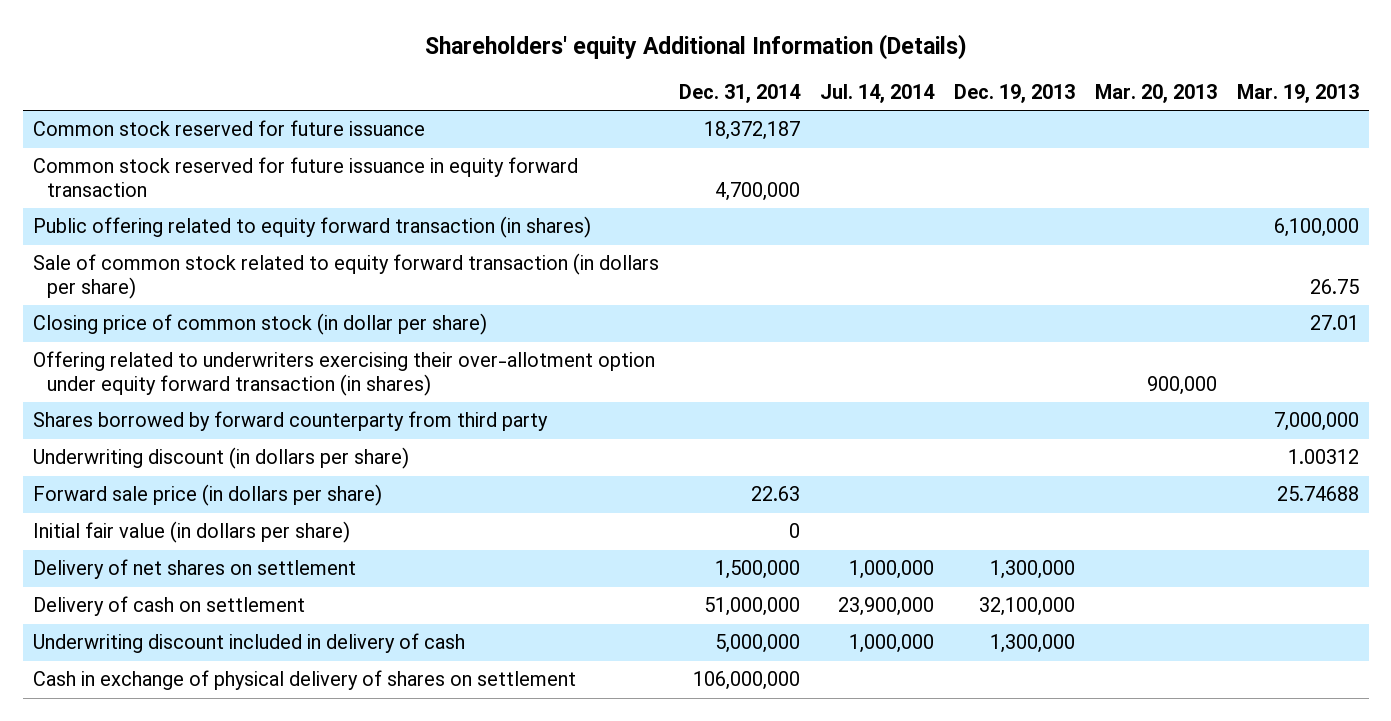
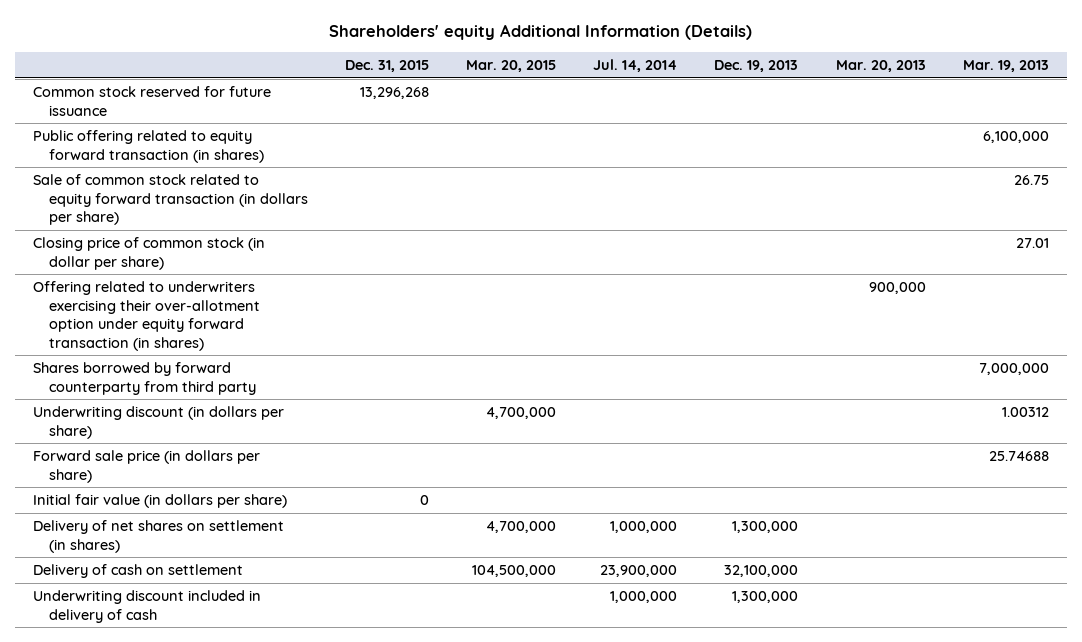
[678,83,801,103] Dec. 31, 2014 -> none
none -> [344,60,429,73] Dec. 31, 2015
none -> [465,60,556,73] Mar. 20, 2015
[32,157,578,198] Common stock reserved for future issuance in equity forward transaction -> none
[32,559,356,580] Delivery of net shares on settlement -> [33,520,285,553] Delivery of net shares on settlement (in shares)
[32,670,576,691] Cash in exchange of physical delivery of shares on settlement -> none

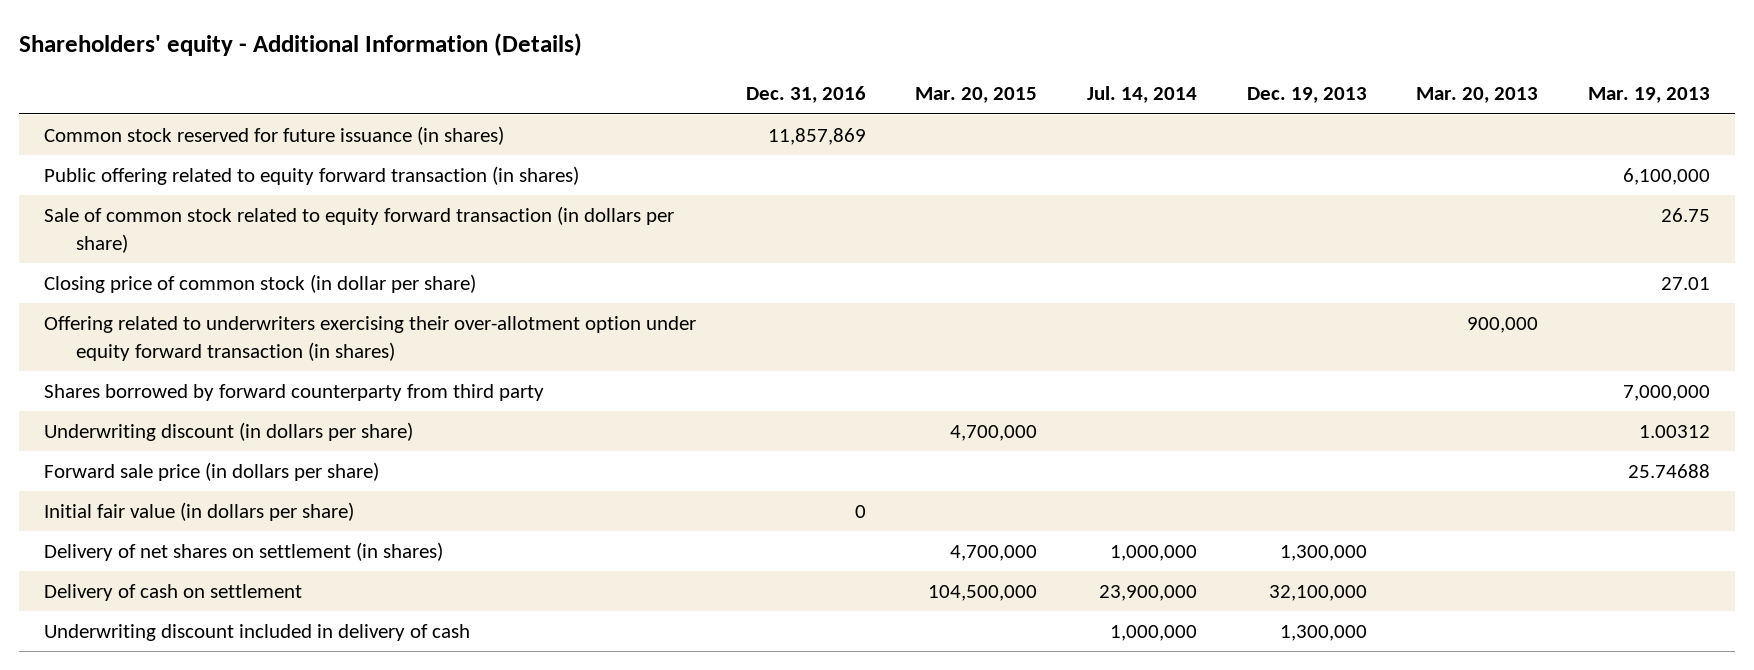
[329,24,753,41] Shareholders' equity Additional Information (Details) -> [19,33,583,57] Shareholders' equity - Additional Information (Details)
[344,60,429,73] Dec. 31, 2015 -> none
none -> [745,86,866,104] Dec. 31, 2016
[33,86,272,116] Common stock reserved for future issuance -> [44,125,505,145] Common stock reserved for future issuance (in shares)

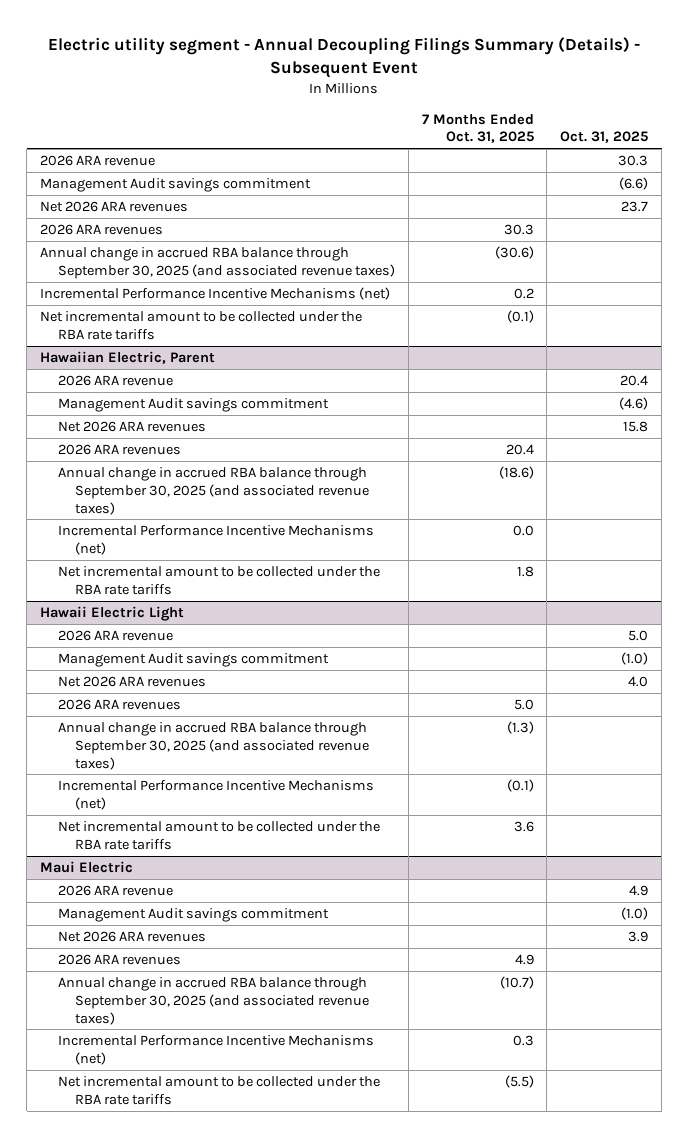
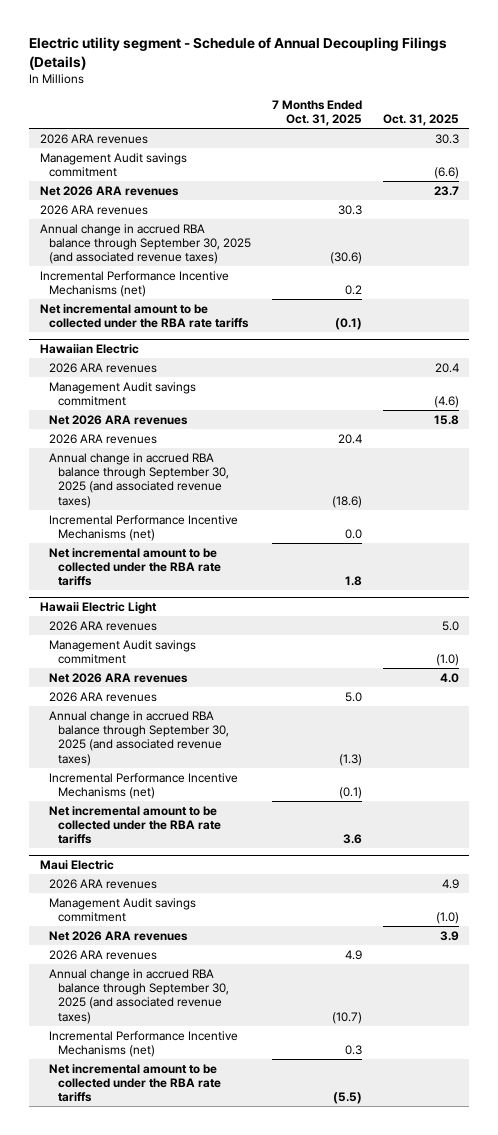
[48,36,641,78] Electric utility segment - Annual Decoupling Filings Summary (Details) - Subsequent Event -> [29,36,448,70] Electric utility segment - Schedule of Annual Decoupling Filings (Details)
[40,155,156,167] 2026 ARA revenue -> [39,133,148,144] 2026 ARA revenues
[40,351,216,365] Hawaiian Electric, Parent -> [39,343,139,354] Hawaiian Electric
[57,375,173,387] 2026 ARA revenue -> [48,362,157,373] 2026 ARA revenues
[57,630,173,642] 2026 ARA revenue -> [48,620,157,631] 2026 ARA revenues
[57,885,173,897] 2026 ARA revenue -> [48,878,157,889] 2026 ARA revenues

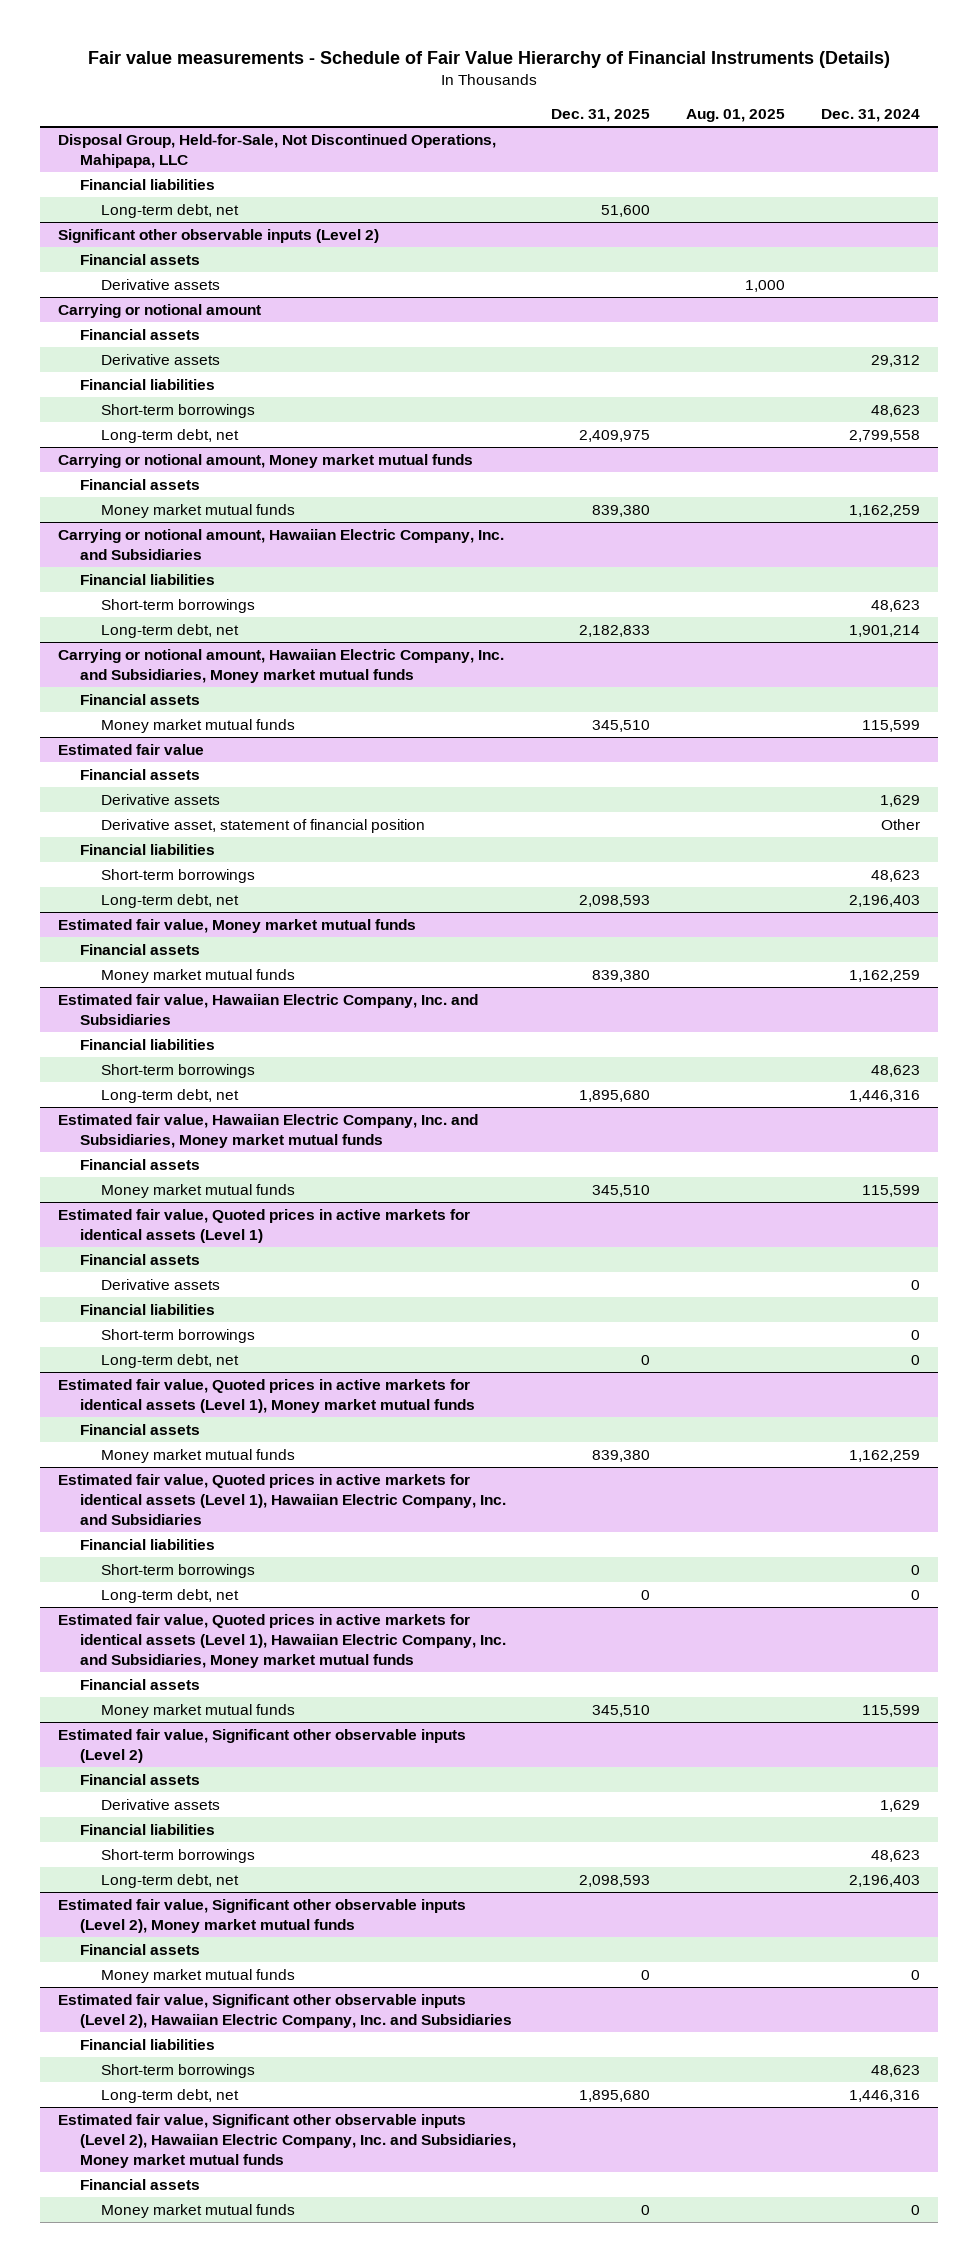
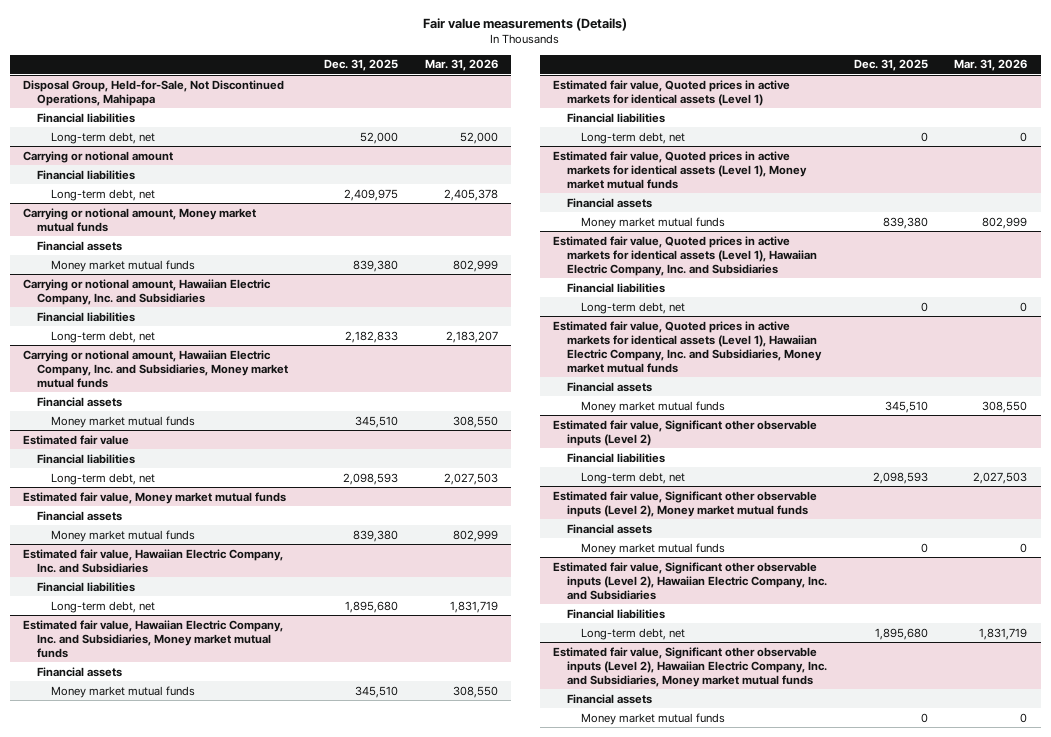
[87,51,890,69] Fair value measurements - Schedule of Fair Value Hierarchy of Financial Instruments (Details) -> [423,17,628,31] Fair value measurements (Details)
[685,108,785,122] Aug. 01, 2025 -> none
[820,108,920,122] Dec. 31, 2024 -> none
none -> [424,59,498,72] Mar. 31, 2026
[58,134,497,168] Disposal Group, Held-for-Sale, Not Discontinued Operations, Mahipapa, LLC -> [23,79,285,106] Disposal Group, Held-for-Sale, Not Discontinued Operations, Mahipapa
[58,229,380,244] Significant other observable inputs (Level 2) -> none
[79,254,200,266] Financial assets -> none
[100,279,220,291] Derivative assets -> none
[601,205,651,218] 51,600 -> [359,131,398,144] 52,000
[79,329,200,341] Financial assets -> none
[100,354,220,366] Derivative assets -> none
[100,404,255,419] Short-term borrowings -> none
[100,599,255,614] Short-term borrowings -> none
[79,769,200,781] Financial assets -> none
[100,794,220,806] Derivative assets -> none
[100,819,425,834] Derivative asset, statement of financial position -> none
[100,869,255,884] Short-term borrowings -> none
[100,1064,255,1079] Short-term borrowings -> none
[79,1254,200,1266] Financial assets -> none
[100,1279,220,1291] Derivative assets -> none
[100,1329,255,1344] Short-term borrowings -> none
[100,1564,255,1579] Short-term borrowings -> none
[79,1774,200,1786] Financial assets -> none
[100,1799,220,1811] Derivative assets -> none
[100,1849,255,1864] Short-term borrowings -> none
[100,2064,255,2079] Short-term borrowings -> none

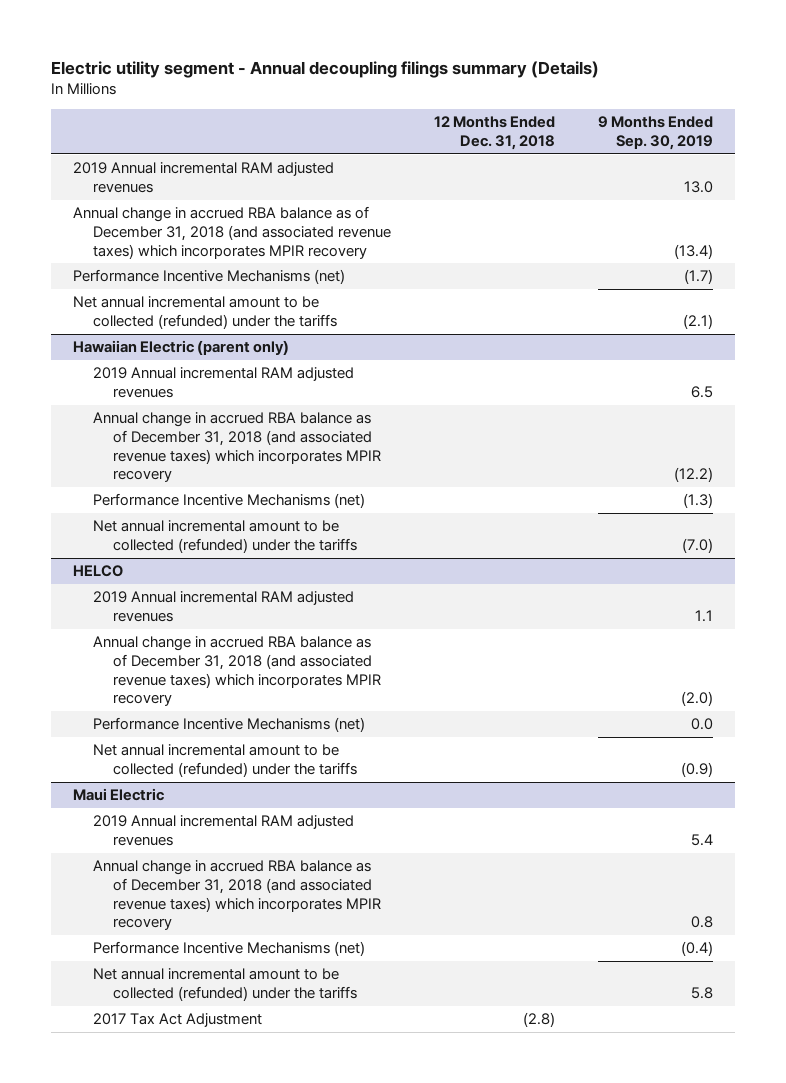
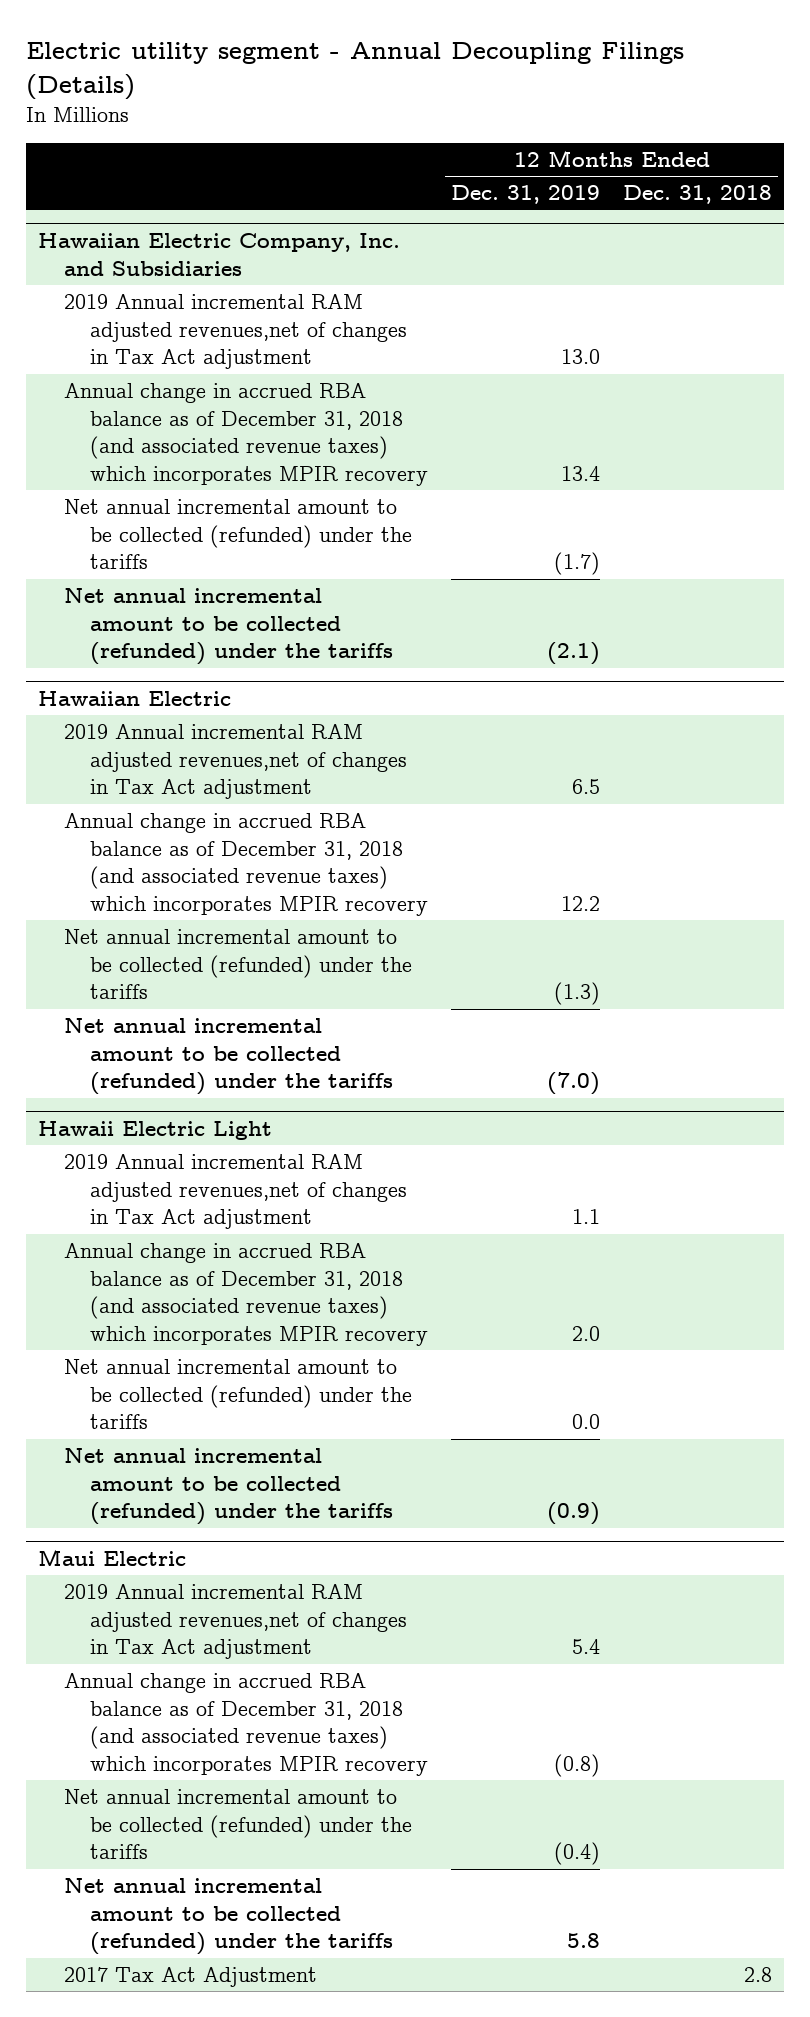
[50,61,599,79] Electric utility segment - Annual decoupling filings summary (Details) -> [26,42,685,100] Electric utility segment - Annual Decoupling Filings (Details)
[598,116,714,151] 9 Months Ended Sep. 30, 2019 -> none
none -> [450,185,600,205] Dec. 31, 2019
[72,162,334,194] 2019 Annual incremental RAM adjusted revenues -> none
[72,206,391,259] Annual change in accrued RBA balance as of December 31, 2018 (and associated revenue taxes) which incorporates MPIR recovery -> none
[72,269,345,285] Performance Incentive Mechanisms (net) -> none
[72,296,337,330] Net annual incremental amount to be collected (refunded) under the tariffs -> none
none -> [37,232,400,276] Hawaiian Electric Company, Inc. and Subsidiaries
none -> [63,293,407,370] 2019 Annual incremental RAM adjusted revenues,net of changes in Tax Act adjustment
none -> [63,382,428,487] Annual change in accrued RBA balance as of December 31, 2018 (and associated revenue taxes) which incorporates MPIR recovery
none -> [63,498,412,570] Net annual incremental amount to be collected (refunded) under the tariffs
none -> [63,587,393,666] Net annual incremental amount to be collected (refunded) under the tariffs
[72,340,289,356] Hawaiian Electric (parent only) -> [37,690,231,706] Hawaiian Electric
[92,367,354,399] 2019 Annual incremental RAM adjusted revenues -> [63,723,407,800] 2019 Annual incremental RAM adjusted revenues,net of changes in Tax Act adjustment
[92,493,365,509] Performance Incentive Mechanisms (net) -> none
none -> [63,1017,393,1096] Net annual incremental amount to be collected (refunded) under the tariffs
[72,565,123,578] HELCO -> [37,1120,272,1140] Hawaii Electric Light
[92,591,354,623] 2019 Annual incremental RAM adjusted revenues -> [63,1153,407,1230] 2019 Annual incremental RAM adjusted revenues,net of changes in Tax Act adjustment
[92,717,365,733] Performance Incentive Mechanisms (net) -> none
none -> [63,1447,393,1526] Net annual incremental amount to be collected (refunded) under the tariffs
[92,815,354,847] 2019 Annual incremental RAM adjusted revenues -> [63,1583,407,1660] 2019 Annual incremental RAM adjusted revenues,net of changes in Tax Act adjustment
[92,941,365,957] Performance Incentive Mechanisms (net) -> none
none -> [63,1877,393,1956] Net annual incremental amount to be collected (refunded) under the tariffs
[522,1012,555,1028] (2.8) -> [744,1966,773,1982] 2.8

